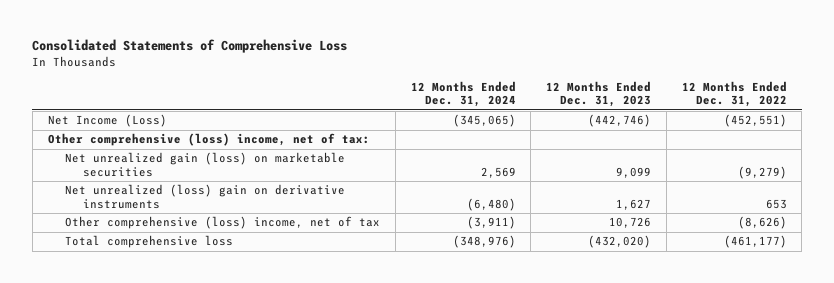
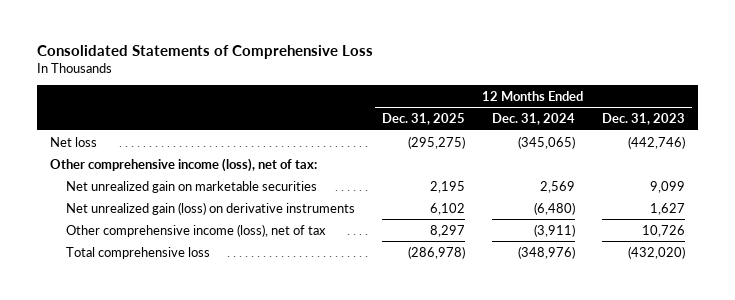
[681,80,787,108] 12 Months Ended Dec. 31, 2022 -> none
none -> [381,112,465,125] Dec. 31, 2025
[47,114,167,128] Net Income (Loss) -> [50,136,98,147] Net loss
[47,133,370,147] Other comprehensive (loss) income, net of tax: -> [50,157,318,172] Other comprehensive income (loss), net of tax:
[65,152,346,178] Net unrealized gain (loss) on marketable securities -> [65,180,317,193] Net unrealized gain on marketable securities
[65,184,346,210] Net unrealized (loss) gain on derivative instruments -> [65,201,355,215] Net unrealized gain (loss) on derivative instruments
[65,216,381,230] Other comprehensive (loss) income, net of tax -> [65,223,326,237] Other comprehensive income (loss), net of tax

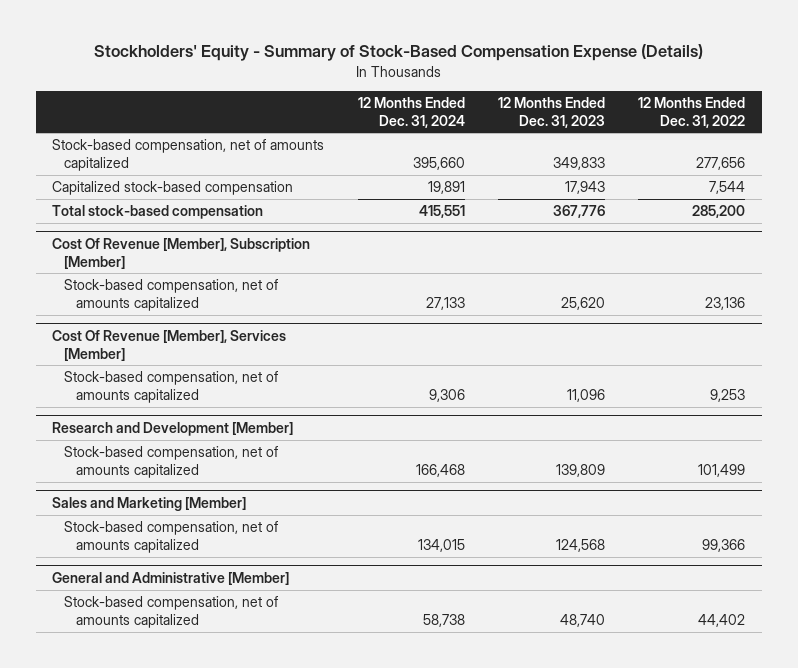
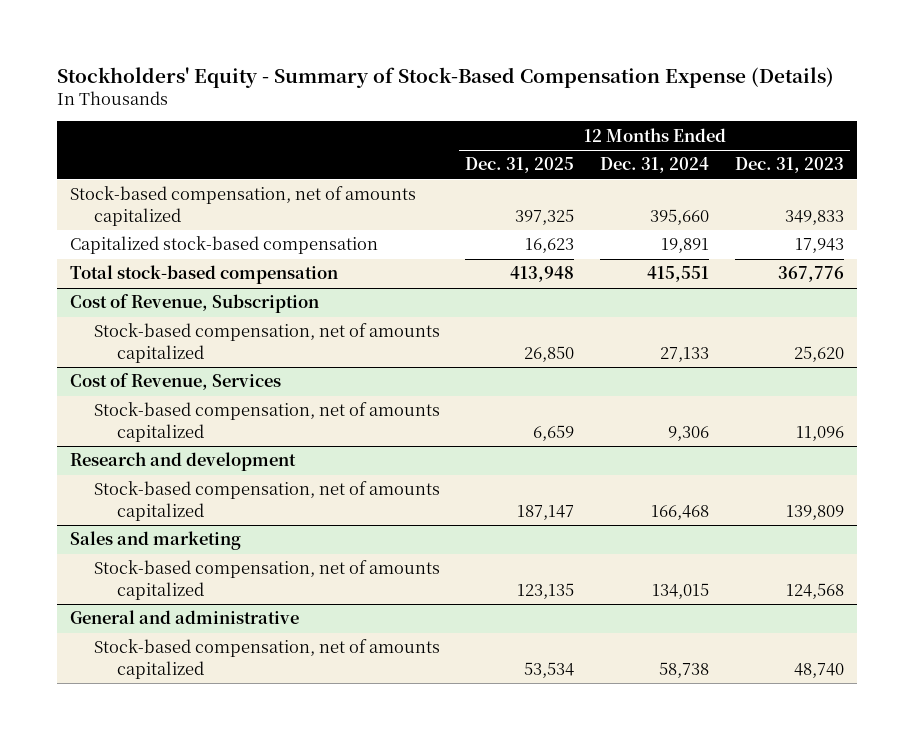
[638,96,746,128] 12 Months Ended Dec. 31, 2022 -> none
none -> [465,157,575,174] Dec. 31, 2025
[52,237,311,269] Cost Of Revenue [Member], Subscription [Member] -> [70,294,320,314] Cost of Revenue, Subscription
[52,329,287,361] Cost Of Revenue [Member], Services [Member] -> [70,373,282,391] Cost of Revenue, Services
[52,421,294,436] Research and Development [Member] -> [70,452,297,472] Research and development
[52,496,247,511] Sales and Marketing [Member] -> [70,531,242,551] Sales and marketing
[52,571,290,585] General and Administrative [Member] -> [70,610,300,625] General and administrative

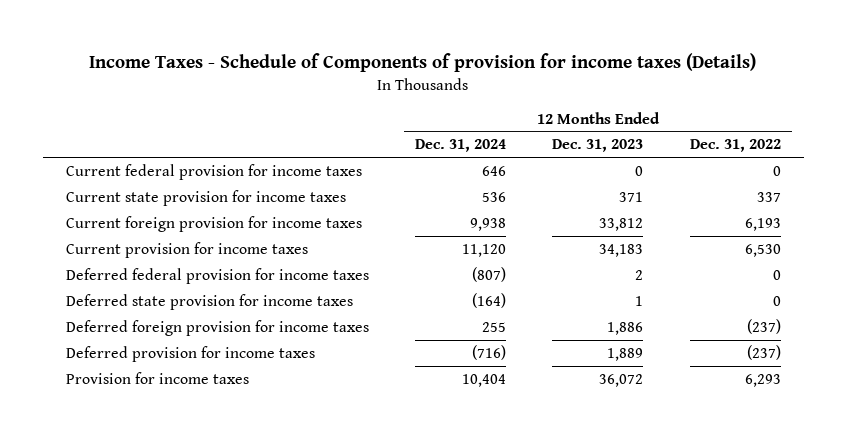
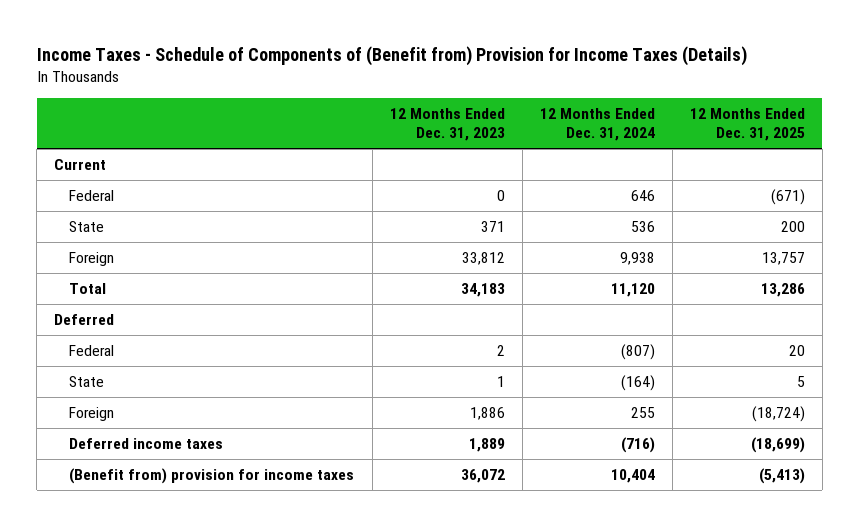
[89,53,757,73] Income Taxes - Schedule of Components of provision for income taxes (Details) -> [36,46,747,67] Income Taxes - Schedule of Components of (Benefit from) Provision for Income Taxes (Details)
[689,139,781,153] Dec. 31, 2022 -> none
none -> [689,107,805,142] 12 Months Ended Dec. 31, 2025
none -> [54,158,107,170] Current
[66,163,363,180] Current federal provision for income taxes -> [69,189,115,201] Federal
[66,189,347,206] Current state provision for income taxes -> [69,220,105,232] State
[66,215,363,232] Current foreign provision for income taxes -> [69,251,115,266] Foreign
[66,241,309,258] Current provision for income taxes -> [69,282,107,294] Total
none -> [54,313,115,325] Deferred
[66,267,370,284] Deferred federal provision for income taxes -> [69,344,115,356] Federal
[66,293,354,310] Deferred state provision for income taxes -> [69,375,105,387] State
[66,319,370,336] Deferred foreign provision for income taxes -> [69,406,115,421] Foreign
[66,345,316,362] Deferred provision for income taxes -> [69,437,224,449] Deferred income taxes
[66,371,250,384] Provision for income taxes -> [69,467,355,484] (Benefit from) provision for income taxes

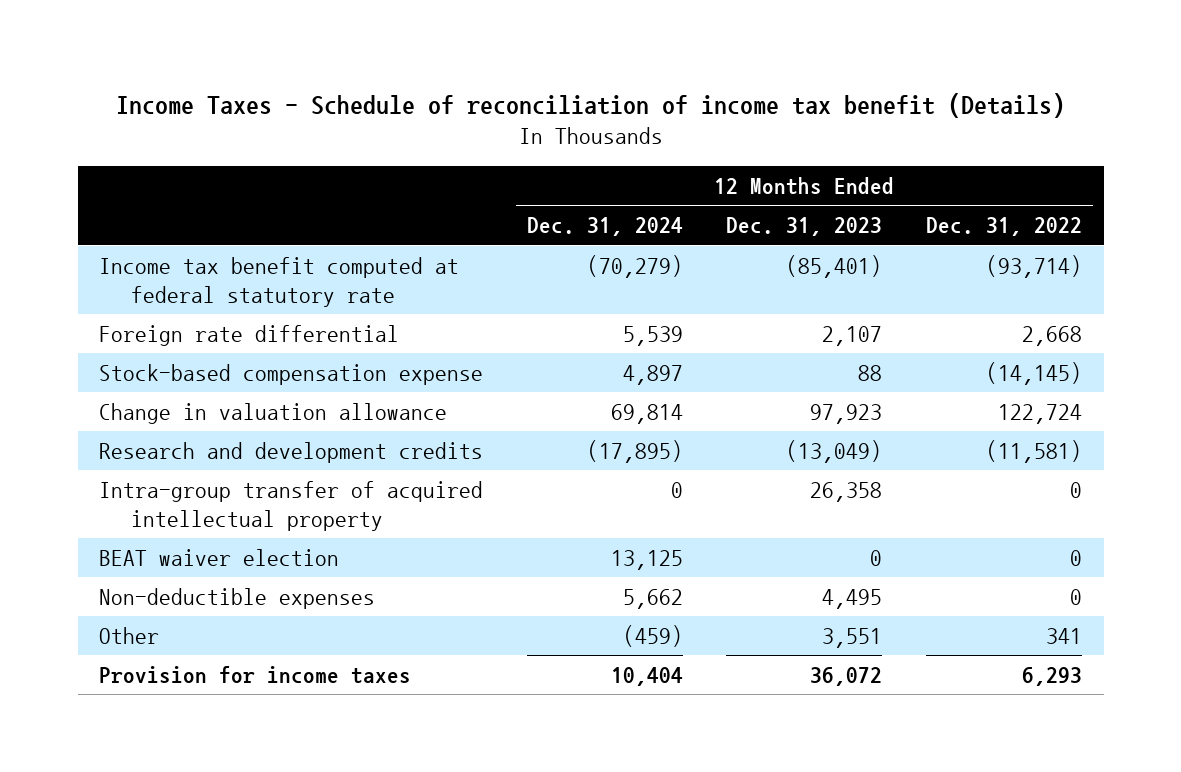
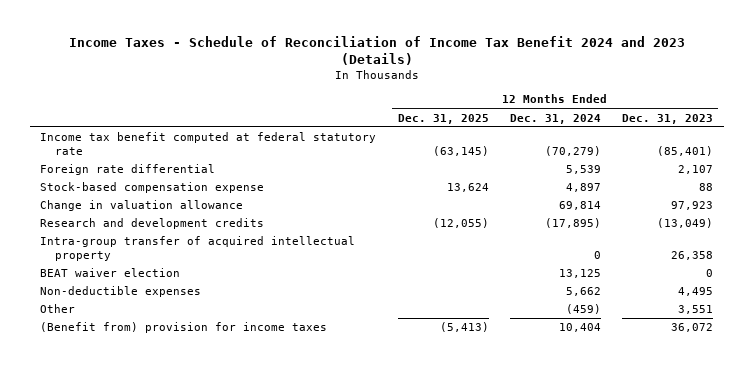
[115,92,1065,118] Income Taxes - Schedule of reconciliation of income tax benefit (Details) -> [68,35,685,66] Income Taxes - Schedule of Reconciliation of Income Tax Benefit 2024 and 2023 (Details)
[925,217,1082,237] Dec. 31, 2022 -> none
none -> [397,113,489,124] Dec. 31, 2025
[99,665,412,684] Provision for income taxes -> [40,322,328,334] (Benefit from) provision for income taxes

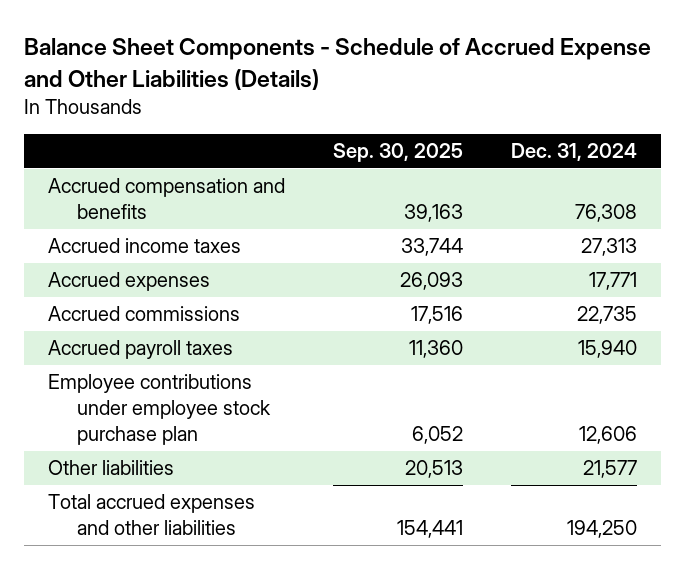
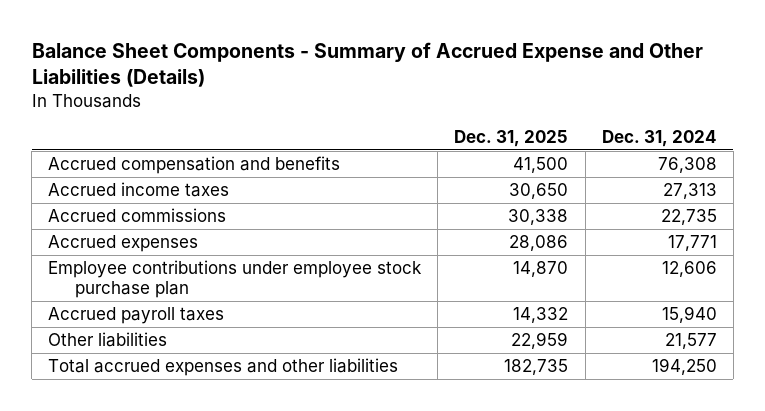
[23,38,651,90] Balance Sheet Components - Schedule of Accrued Expense and Other Liabilities (Details) -> [31,41,703,88] Balance Sheet Components - Summary of Accrued Expense and Other Liabilities (Details)
[332,143,463,163] Sep. 30, 2025 -> none
none -> [454,130,569,148] Dec. 31, 2025
[47,272,210,292] Accrued expenses -> [48,235,199,253] Accrued expenses
[47,340,233,360] Accrued payroll taxes -> [48,307,225,325] Accrued payroll taxes

